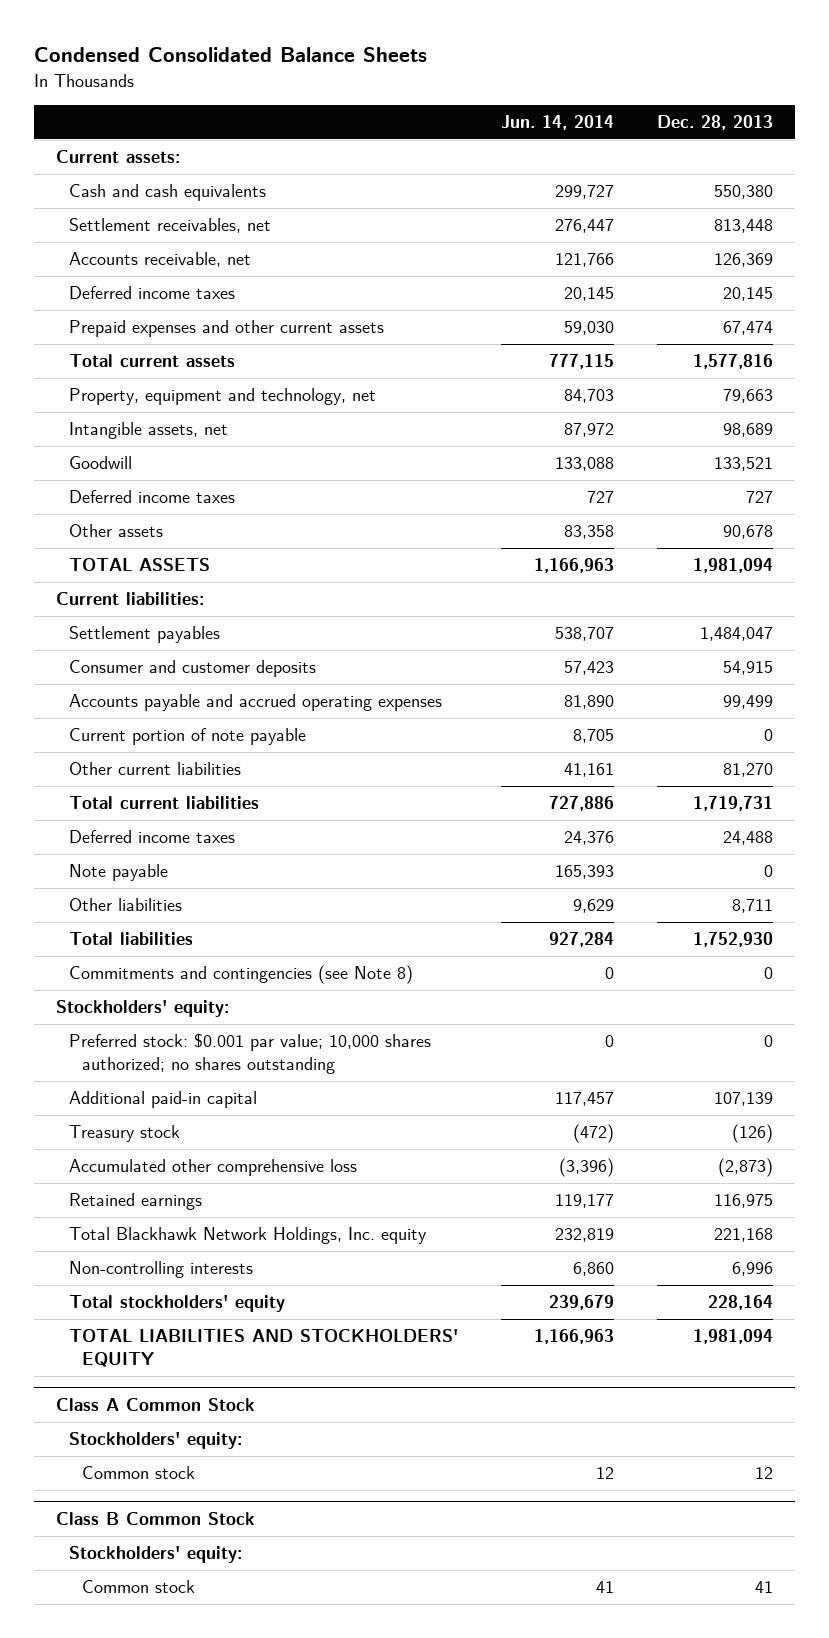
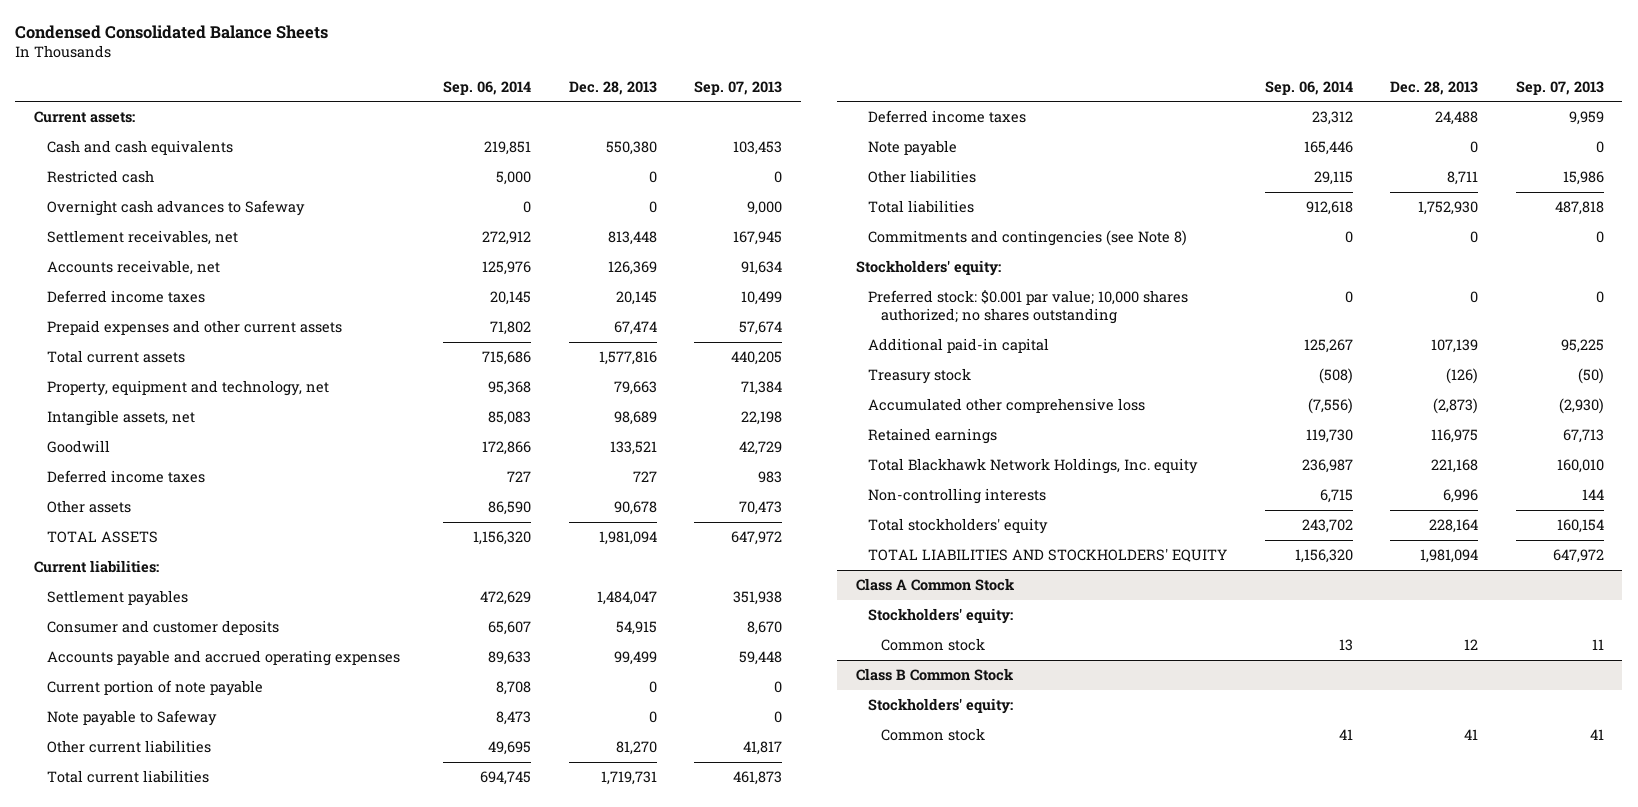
[501,114,615,130] Jun. 14, 2014 -> none
none -> [443,80,532,95] Sep. 06, 2014
none -> [694,80,783,95] Sep. 07, 2013
none -> [47,170,155,184] Restricted cash
none -> [47,200,306,217] Overnight cash advances to Safeway
none -> [47,710,218,727] Note payable to Safeway

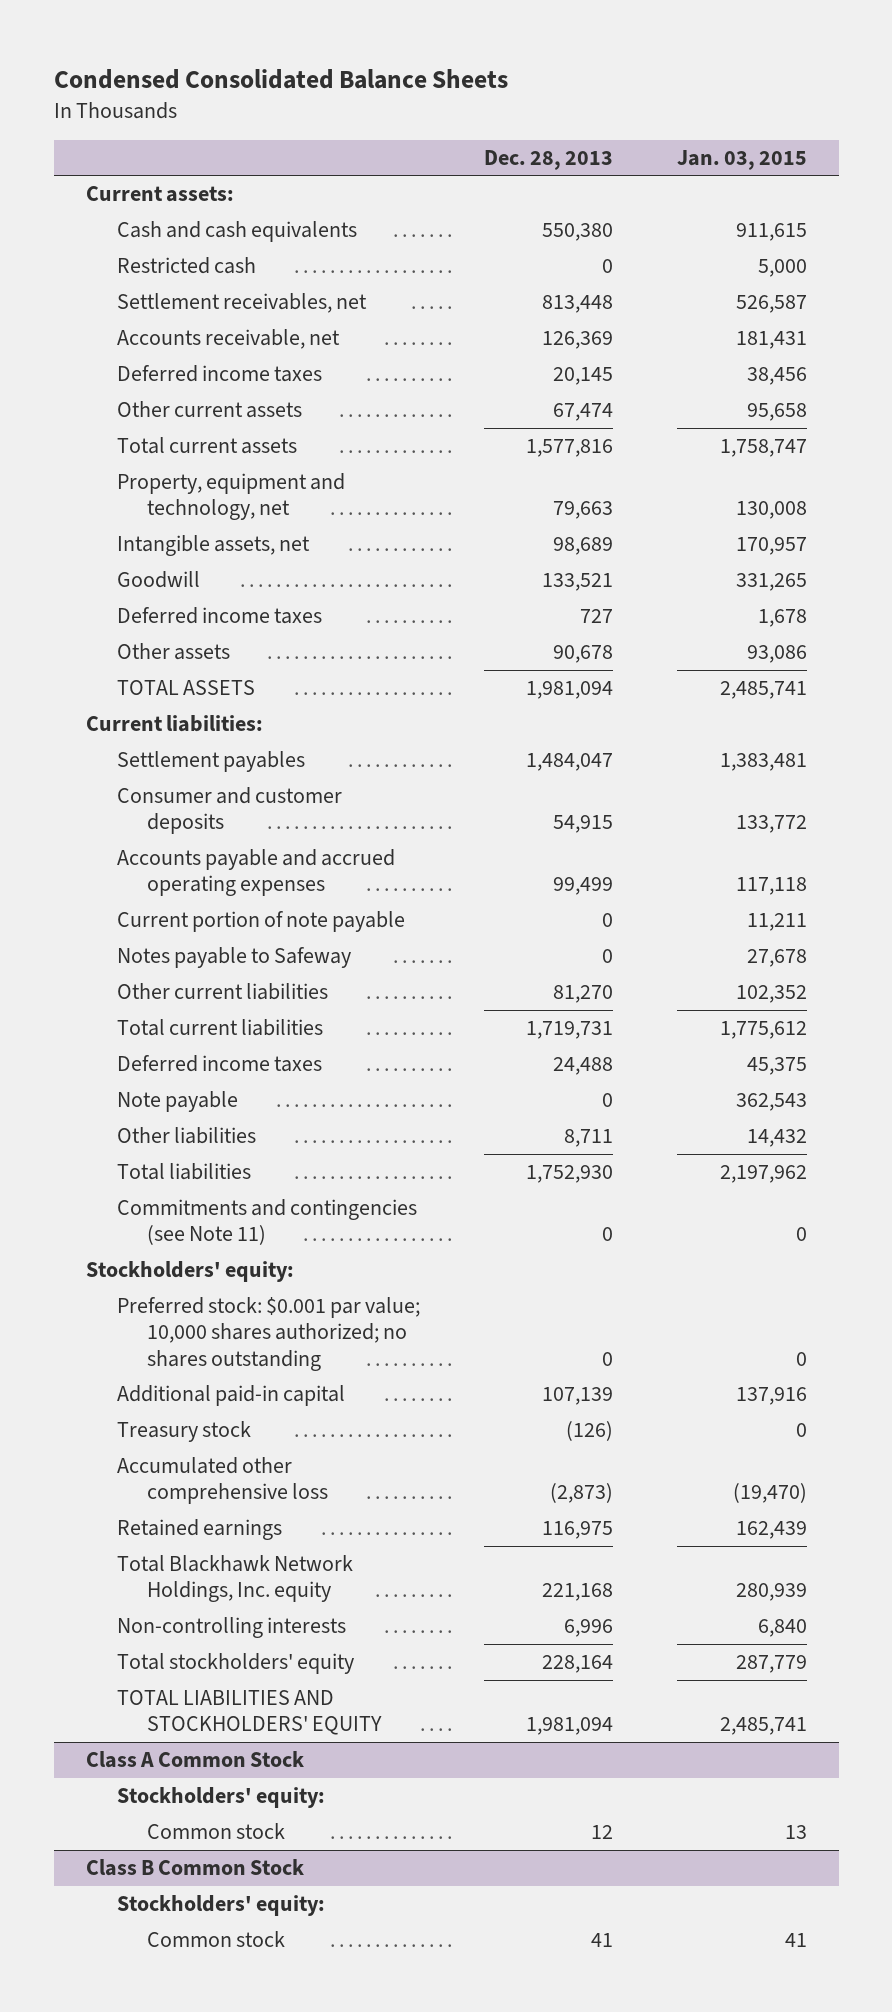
[443,80,532,95] Sep. 06, 2014 -> none
[694,80,783,95] Sep. 07, 2013 -> none
none -> [676,149,807,170] Jan. 03, 2015
[47,200,306,217] Overnight cash advances to Safeway -> none
[47,320,343,336] Prepaid expenses and other current assets -> [116,401,302,419] Other current assets
[47,710,218,727] Note payable to Safeway -> [116,947,351,969] Notes payable to Safeway
[868,230,1188,247] Commitments and contingencies (see Note 8) -> [116,1199,417,1246] Commitments and contingencies (see Note 11)

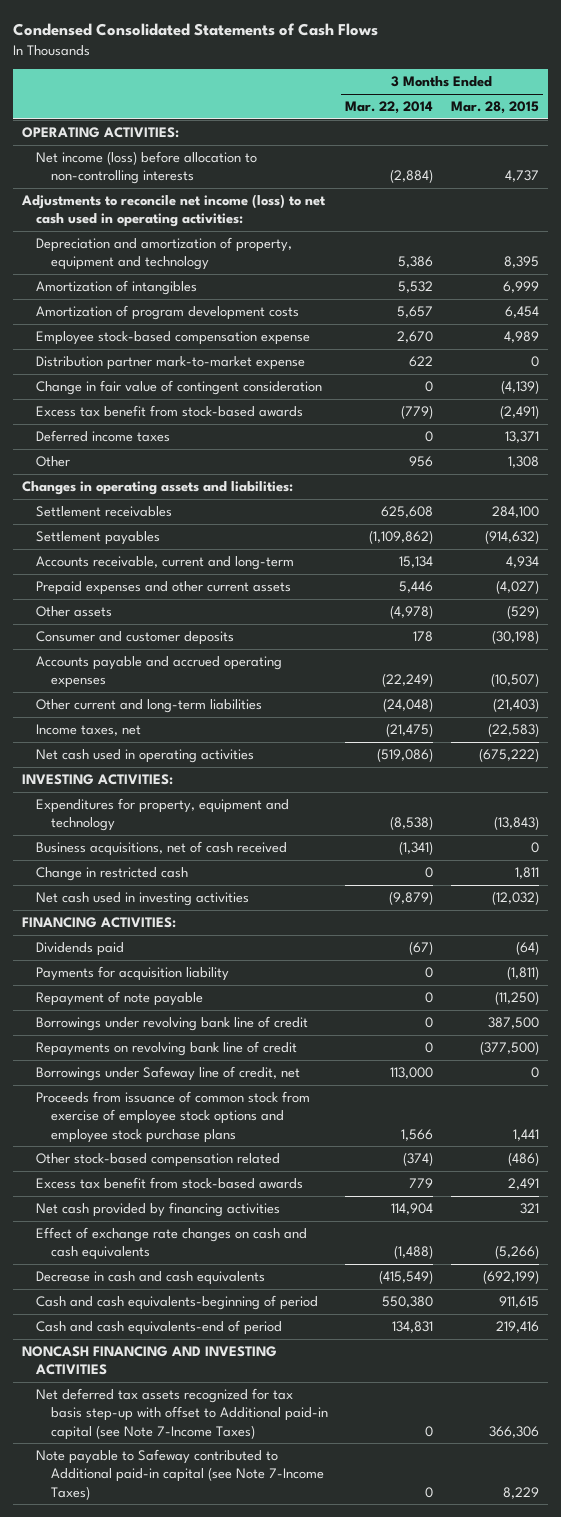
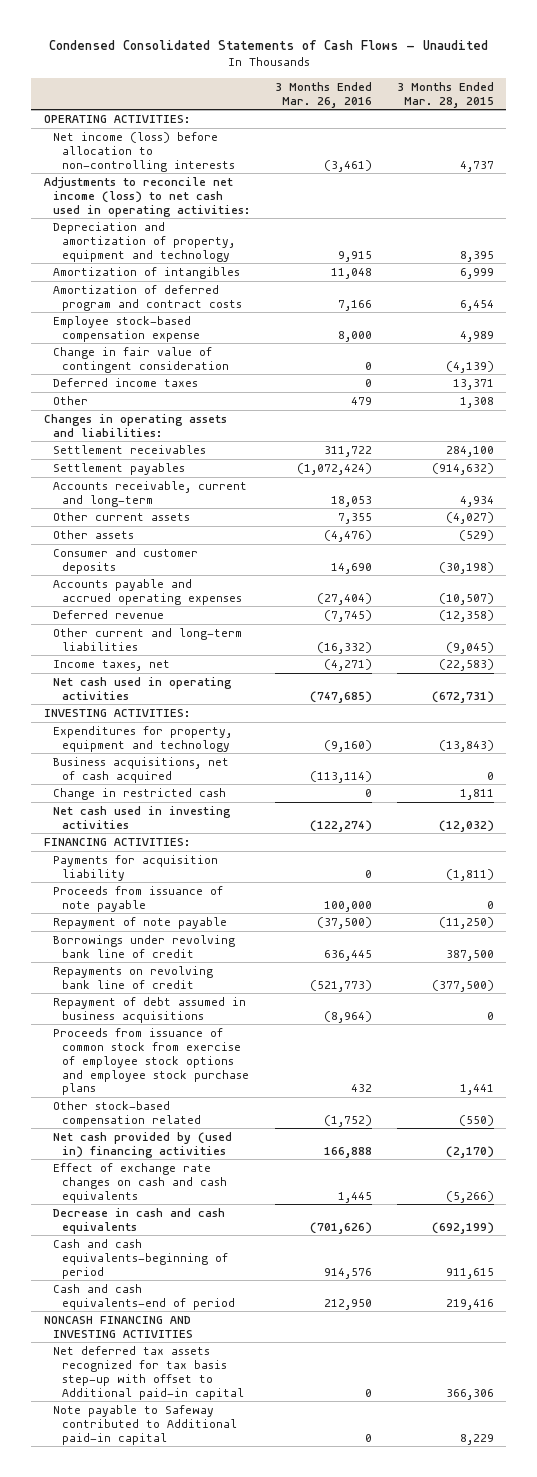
[13,23,379,37] Condensed Consolidated Statements of Cash Flows -> [48,39,488,50] Condensed Consolidated Statements of Cash Flows - Unaudited
[345,101,434,115] Mar. 22, 2014 -> none
none -> [274,81,372,108] 3 Months Ended Mar. 26, 2016
[36,305,300,321] Amortization of program development costs -> [53,284,243,311] Amortization of deferred program and contract costs
[36,356,306,371] Distribution partner mark-to-market expense -> none
[36,405,304,418] Excess tax benefit from stock-based awards -> none
[36,581,292,596] Prepaid expenses and other current assets -> [53,511,191,521] Other current assets
none -> [53,609,165,619] Deferred revenue
[492,698,539,713] (21,403) -> [445,641,494,654] (9,045)
[478,748,539,763] (675,222) -> [431,690,494,703] (672,731)
[36,841,288,857] Business acquisitions, net of cash received -> [53,756,230,783] Business acquisitions, net of cash acquired
[36,942,125,957] Dividends paid -> none
none -> [53,885,224,912] Proceeds from issuance of note payable
[36,1066,301,1082] Borrowings under Safeway line of credit, net -> none
none -> [53,996,247,1023] Repayment of debt assumed in business acquisitions
[36,1177,304,1190] Excess tax benefit from stock-based awards -> none
[507,1152,539,1167] (486) -> [458,1114,494,1126] (550)
[36,1202,281,1218] Net cash provided by financing activities -> [53,1131,233,1158] Net cash provided by (used in) financing activities
[519,1203,539,1215] 321 -> [445,1145,494,1158] (2,170)
[36,1388,329,1440] Net deferred tax assets recognized for tax basis step-up with offset to Additional paid-in capital (see Note 7-Income Taxes) -> [53,1345,245,1400] Net deferred tax assets recognized for tax basis step-up with offset to Additional paid-in capital
[36,1449,325,1500] Note payable to Safeway contributed to Additional paid-in capital (see Note 7-Income Taxes) -> [53,1404,238,1445] Note payable to Safeway contributed to Additional paid-in capital

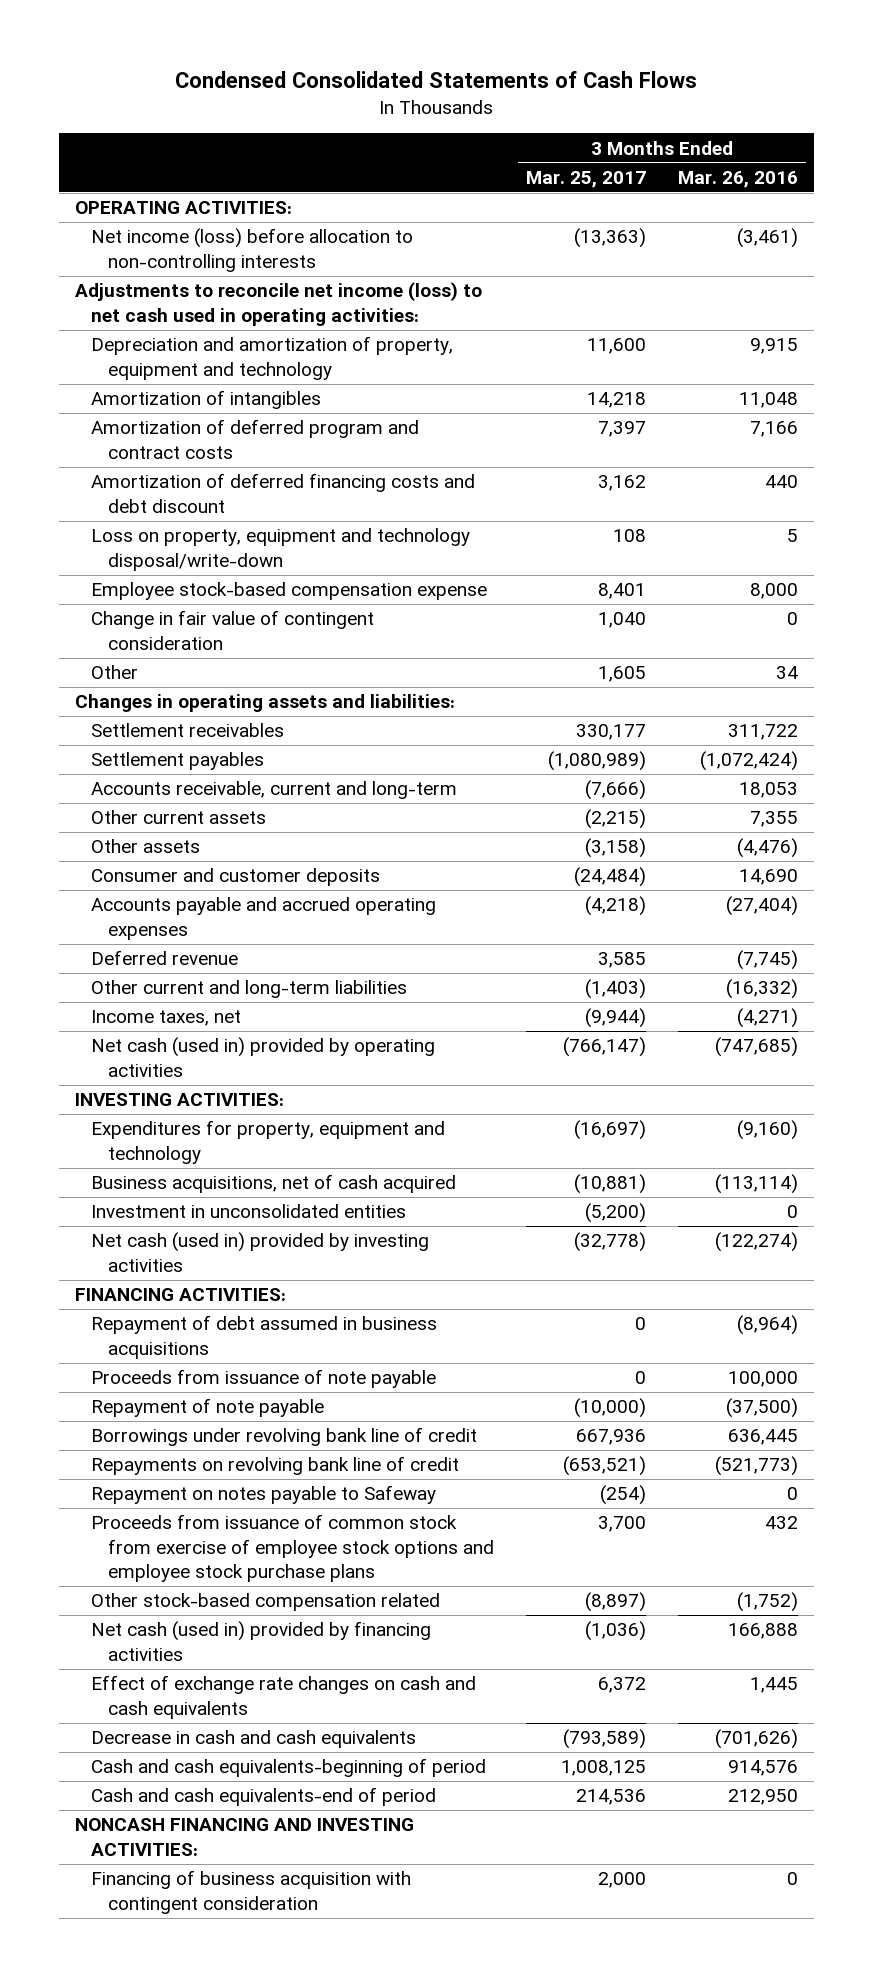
[48,39,488,50] Condensed Consolidated Statements of Cash Flows - Unaudited -> [175,71,698,89] Condensed Consolidated Statements of Cash Flows
[396,81,494,108] 3 Months Ended Mar. 28, 2015 -> none
none -> [526,170,647,188] Mar. 25, 2017
none -> [91,473,476,513] Amortization of deferred financing costs and debt discount
none -> [91,528,471,571] Loss on property, equipment and technology disposal/write-down
[53,377,199,387] Deferred income taxes -> none
[350,396,372,405] 479 -> [775,666,798,680] 34
[53,676,233,700] Net cash used in operating activities -> [91,1037,436,1077] Net cash (used in) provided by operating activities
[53,787,227,800] Change in restricted cash -> none
none -> [91,1204,407,1219] Investment in unconsolidated entities
[53,805,232,829] Net cash used in investing activities -> [91,1232,430,1272] Net cash (used in) provided by investing activities
[53,854,219,881] Payments for acquisition liability -> none
[53,996,247,1023] Repayment of debt assumed in business acquisitions -> [91,1315,438,1359] Repayment of debt assumed in business acquisitions
none -> [91,1485,437,1505] Repayment on notes payable to Safeway
[53,1131,233,1158] Net cash provided by (used in) financing activities -> [91,1621,432,1661] Net cash (used in) provided by financing activities
[53,1345,245,1400] Net deferred tax assets recognized for tax basis step-up with offset to Additional paid-in capital -> none
[53,1404,238,1445] Note payable to Safeway contributed to Additional paid-in capital -> none
[43,1315,194,1338] NONCASH FINANCING AND INVESTING ACTIVITIES -> [74,1818,414,1856] NONCASH FINANCING AND INVESTING ACTIVITIES:
none -> [91,1870,412,1914] Financing of business acquisition with contingent consideration

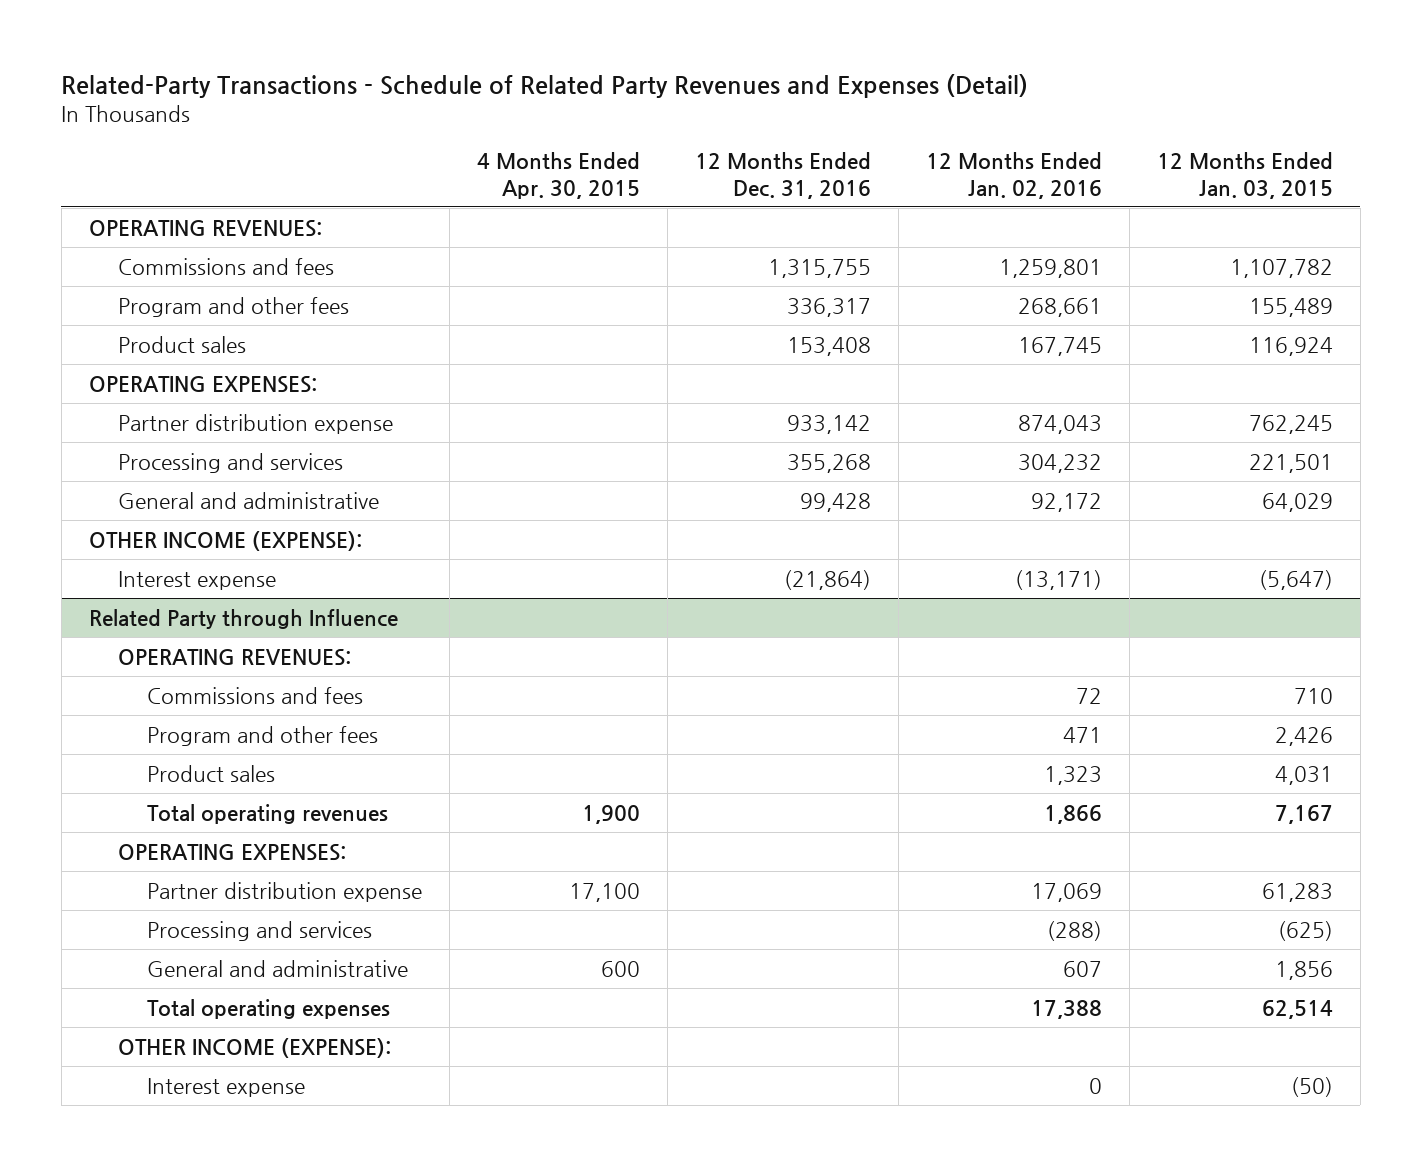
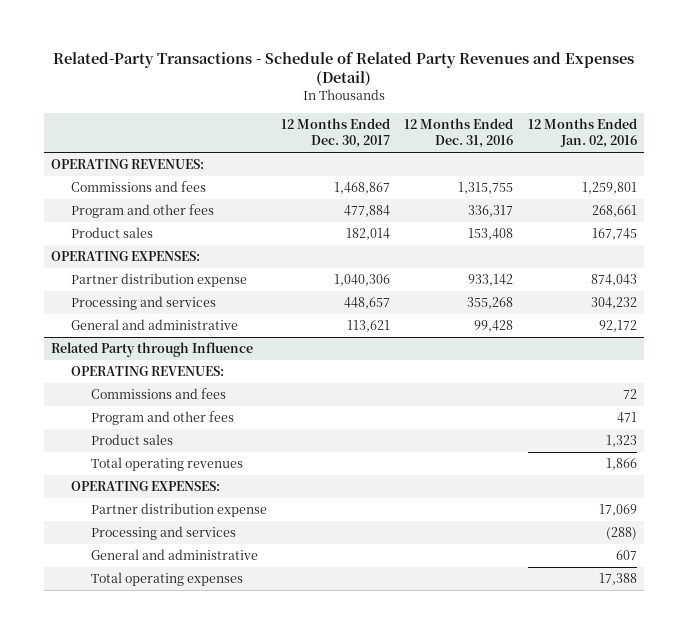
[477,152,641,199] 4 Months Ended Apr. 30, 2015 -> none
[1156,152,1333,199] 12 Months Ended Jan. 03, 2015 -> none
none -> [280,118,390,149] 12 Months Ended Dec. 30, 2017
[88,530,362,551] OTHER INCOME (EXPENSE): -> none
[118,570,277,590] Interest expense -> none
[118,1037,392,1058] OTHER INCOME (EXPENSE): -> none
[147,1077,306,1097] Interest expense -> none

